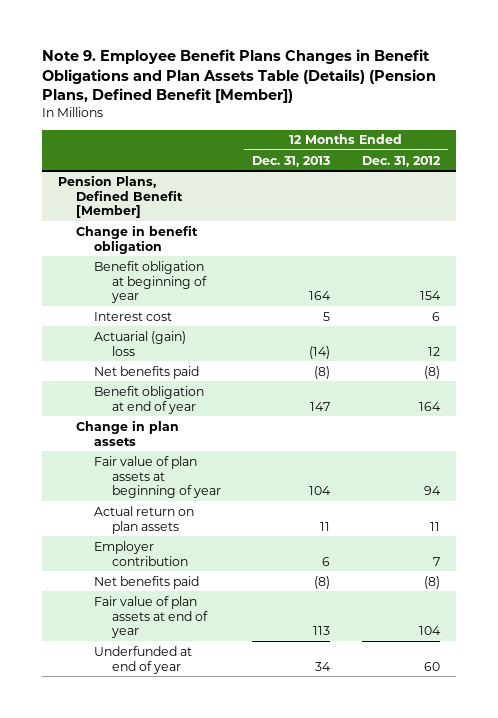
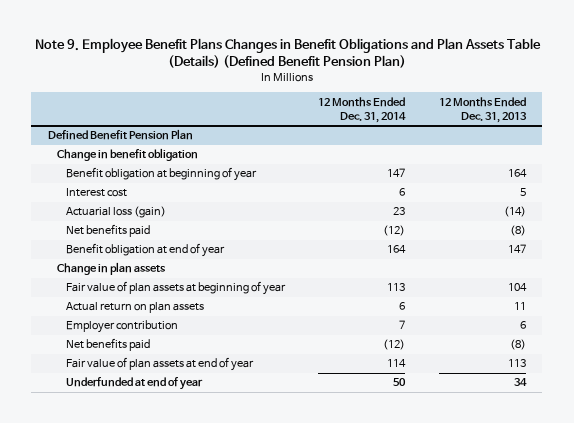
[41,49,436,104] Note 9. Employee Benefit Plans Changes in Benefit Obligations and Plan Assets Table (Details) (Pension Plans, Defined Benefit [Member]) -> [34,37,541,69] Note 9. Employee Benefit Plans Changes in Benefit Obligations and Plan Assets Table (Details) (Defined Benefit Pension Plan)
[362,155,442,167] Dec. 31, 2012 -> none
none -> [318,96,407,124] 12 Months Ended Dec. 31, 2014
[57,174,183,219] Pension Plans, Defined Benefit [Member] -> [48,129,194,141] Defined Benefit Pension Plan
[93,330,186,356] Actuarial (gain) loss -> [65,206,166,219] Actuarial loss (gain)

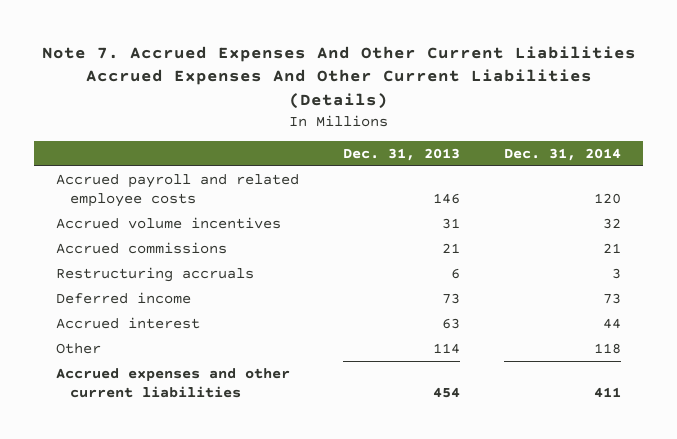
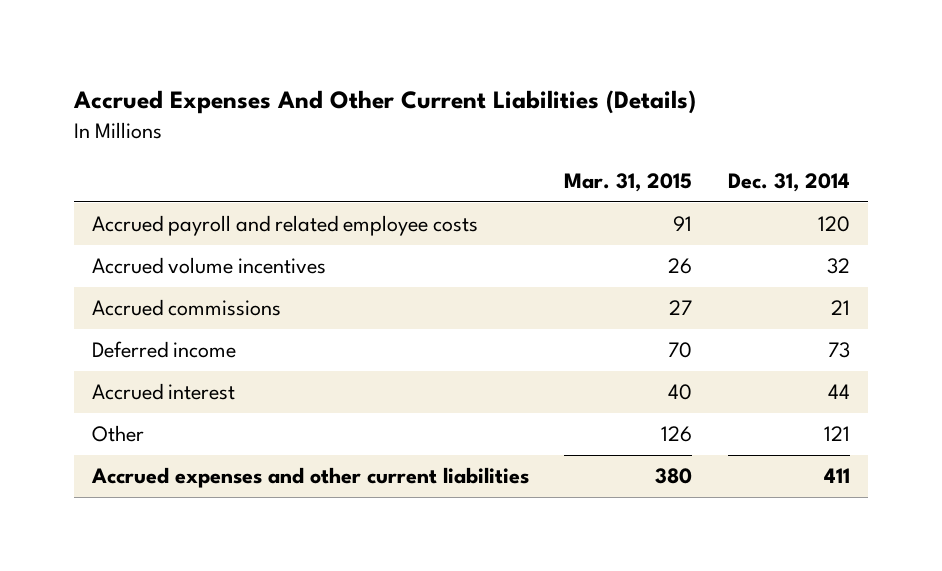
[41,45,636,110] Note 7. Accrued Expenses And Other Current Liabilities Accrued Expenses And Other Current Liabilities (Details) -> [73,90,697,115] Accrued Expenses And Other Current Liabilities (Details)
[343,147,461,161] Dec. 31, 2013 -> none
none -> [564,173,693,193] Mar. 31, 2015
[56,266,255,282] Restructuring accruals -> none
[594,342,622,354] 118 -> [823,426,850,442] 121

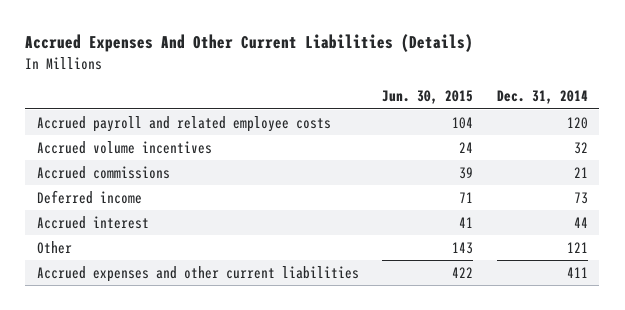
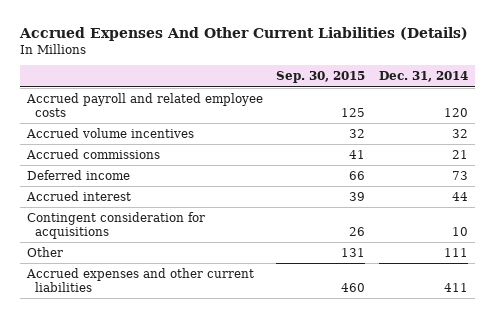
[382,90,474,105] Jun. 30, 2015 -> none
none -> [276,71,366,84] Sep. 30, 2015
none -> [26,211,205,239] Contingent consideration for acquisitions
[566,241,588,253] 121 -> [443,247,468,257] 111

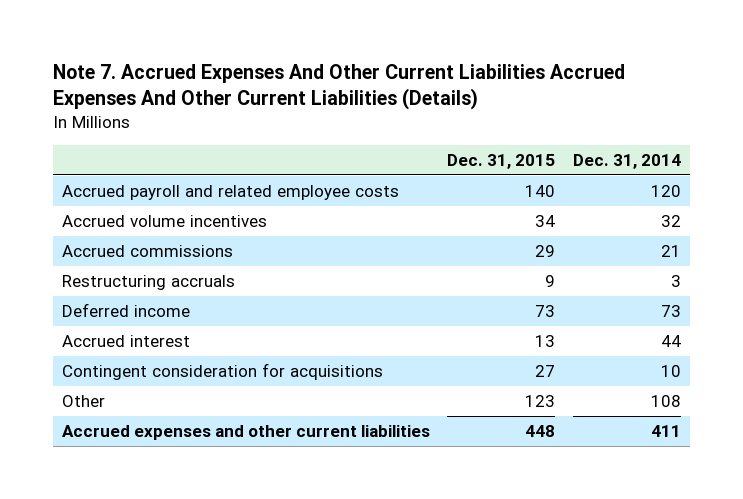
[19,27,469,42] Accrued Expenses And Other Current Liabilities (Details) -> [52,63,625,111] Note 7. Accrued Expenses And Other Current Liabilities Accrued Expenses And Other Current Liabilities (Details)
[276,71,366,84] Sep. 30, 2015 -> none
none -> [447,153,556,169] Dec. 31, 2015
none -> [61,274,235,290] Restructuring accruals
[443,247,468,257] 111 -> [651,394,682,407] 108

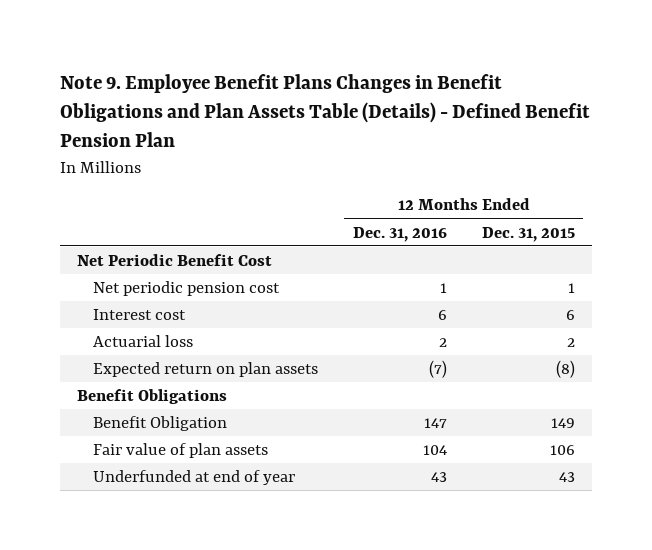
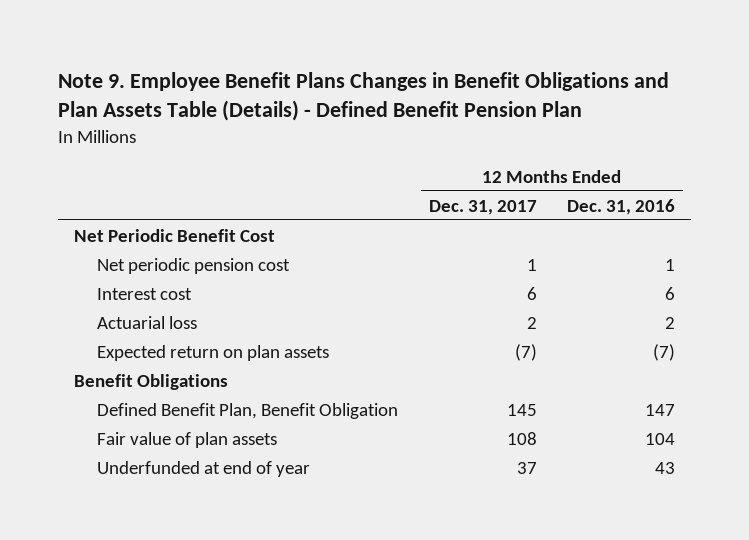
[481,226,575,242] Dec. 31, 2015 -> none
none -> [428,199,537,215] Dec. 31, 2017
[93,415,228,431] Benefit Obligation -> [96,402,398,419] Defined Benefit Plan, Benefit Obligation

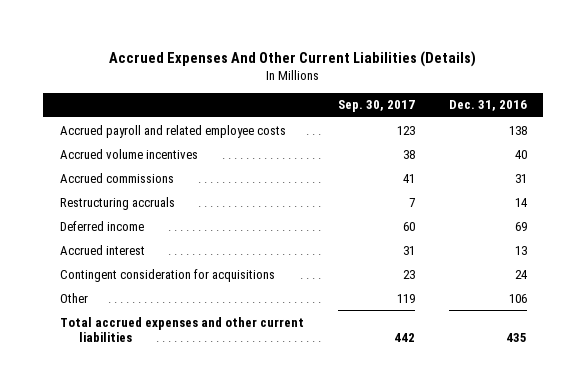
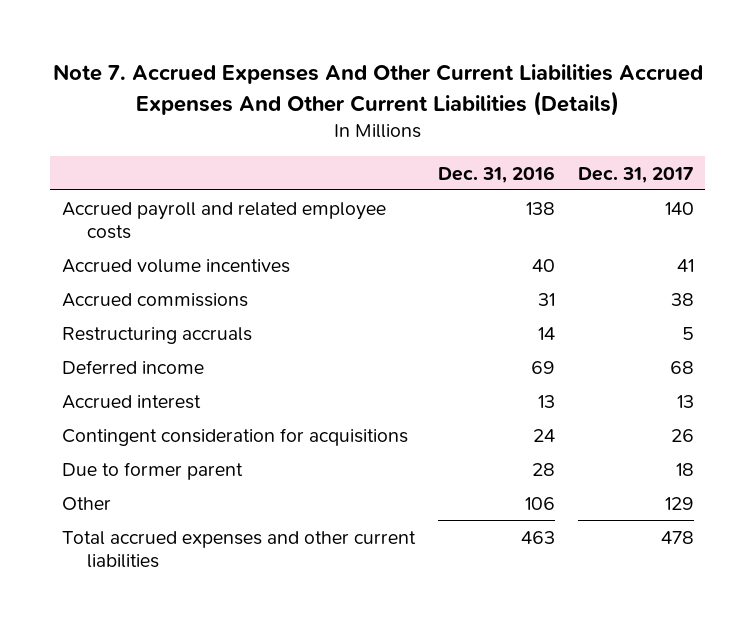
[109,50,477,67] Accrued Expenses And Other Current Liabilities (Details) -> [52,64,703,116] Note 7. Accrued Expenses And Other Current Liabilities Accrued Expenses And Other Current Liabilities (Details)
[337,100,415,113] Sep. 30, 2017 -> none
none -> [577,166,694,183] Dec. 31, 2017
none -> [61,461,243,480] Due to former parent
[505,333,527,343] 435 -> [520,530,555,544] 463

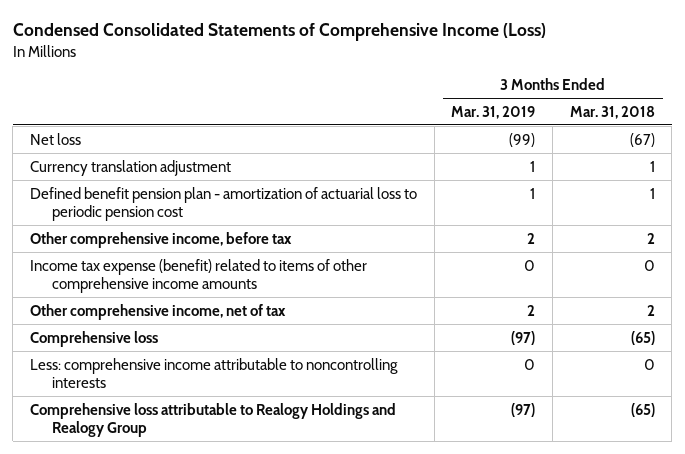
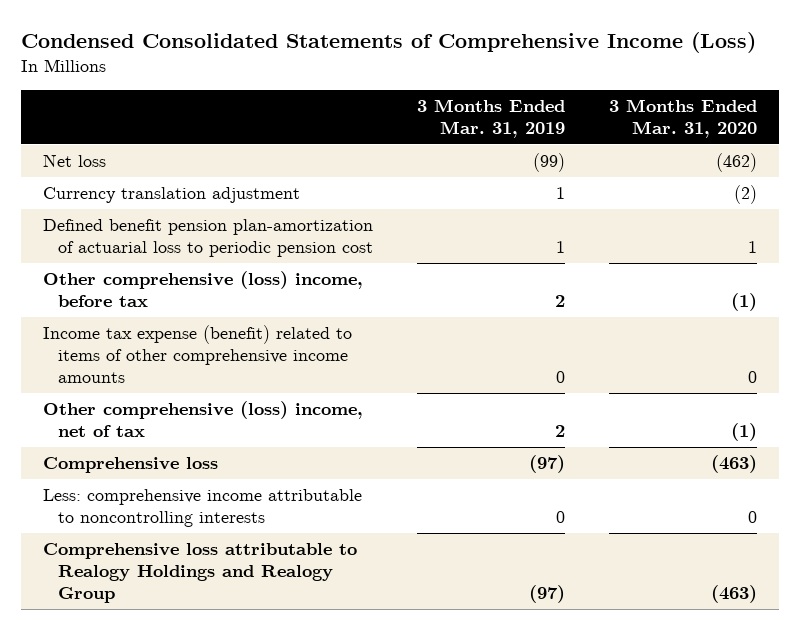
[569,105,655,119] Mar. 31, 2018 -> none
none -> [608,98,757,138] 3 Months Ended Mar. 31, 2020
[29,186,417,222] Defined benefit pension plan - amortization of actuarial loss to periodic pension cost -> [42,219,374,258] Defined benefit pension plan-amortization of actuarial loss to periodic pension cost
[29,231,292,248] Other comprehensive income, before tax -> [42,271,363,308] Other comprehensive (loss) income, before tax
[29,303,286,320] Other comprehensive income, net of tax -> [42,401,363,438] Other comprehensive (loss) income, net of tax

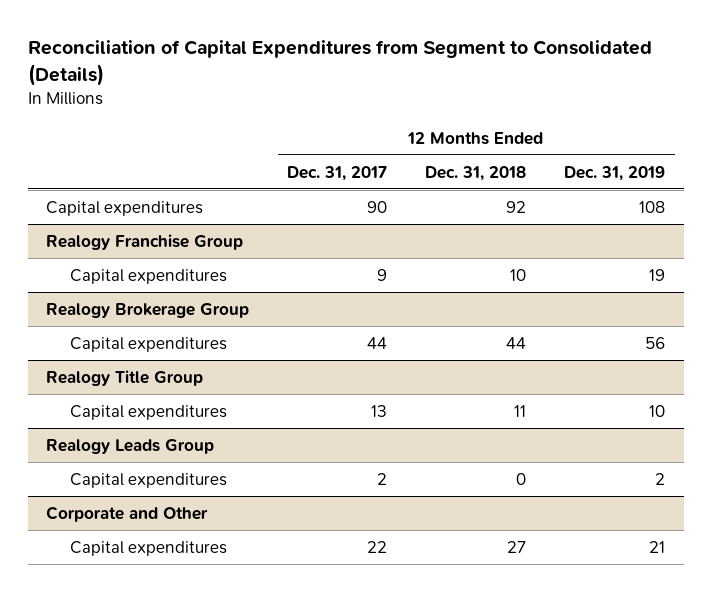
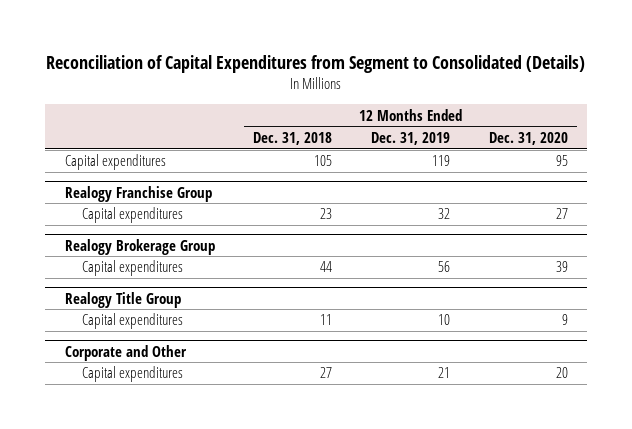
[287,165,388,181] Dec. 31, 2017 -> none
none -> [488,132,568,146] Dec. 31, 2020
[506,200,527,213] 92 -> [314,155,333,167] 105
[639,200,666,213] 108 -> [432,155,451,167] 119
[510,268,527,281] 10 -> [320,208,333,220] 23
[649,268,666,281] 19 -> [438,208,451,220] 32
[46,438,215,454] Realogy Leads Group -> none
[69,472,227,488] Capital expenditures -> none

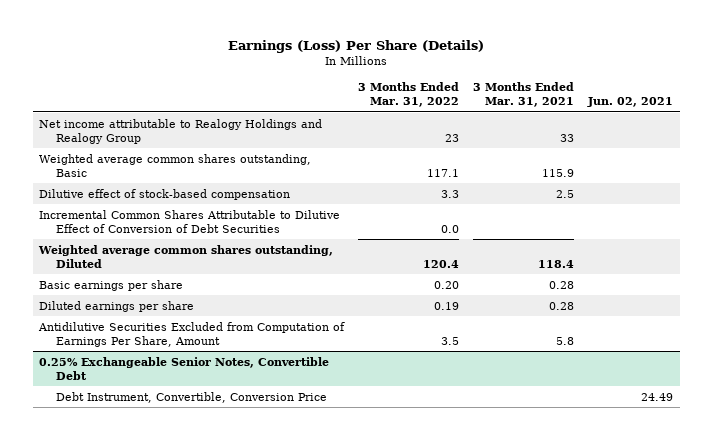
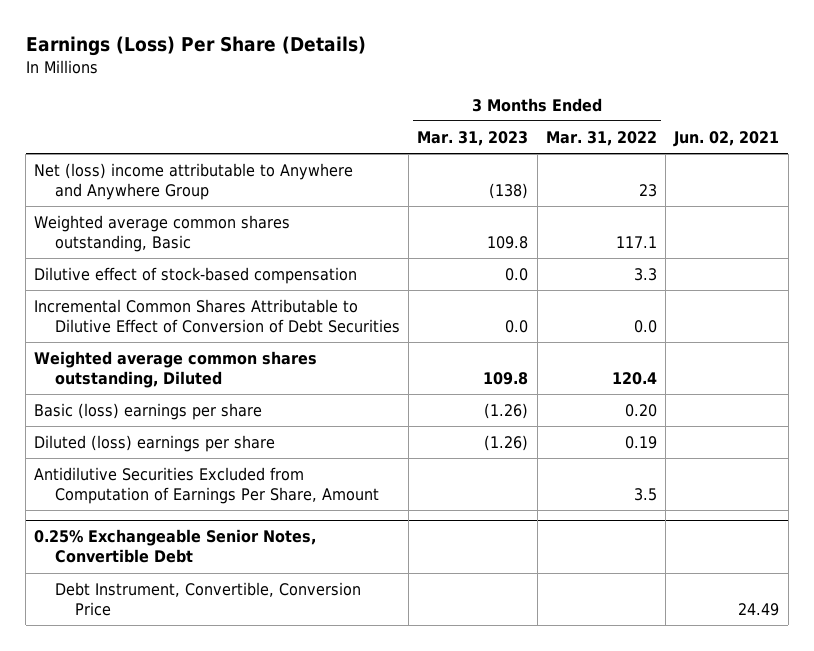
[473,81,575,108] 3 Months Ended Mar. 31, 2021 -> none
none -> [417,130,529,146] Mar. 31, 2023
[39,118,323,144] Net income attributable to Realogy Holdings and Realogy Group -> [34,163,354,201] Net (loss) income attributable to Anywhere and Anywhere Group
[39,279,184,291] Basic earnings per share -> [34,403,263,421] Basic (loss) earnings per share
[39,300,195,312] Diluted earnings per share -> [34,435,276,453] Diluted (loss) earnings per share

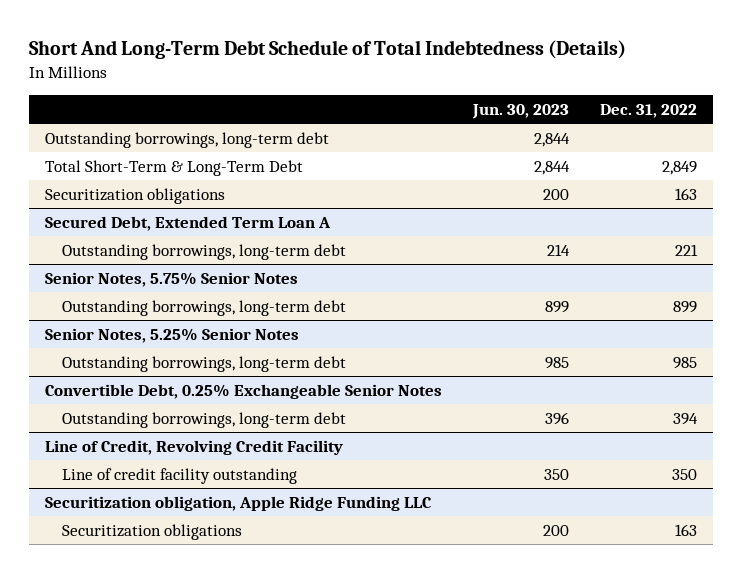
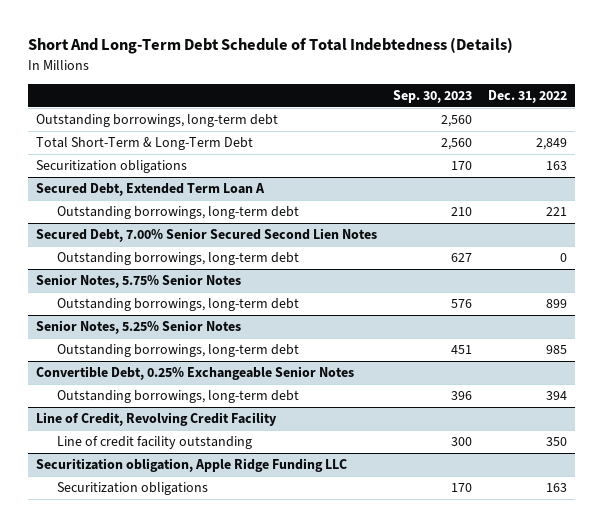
[471,104,569,120] Jun. 30, 2023 -> none
none -> [393,89,473,103] Sep. 30, 2023
none -> [36,228,378,243] Secured Debt, 7.00% Senior Secured Second Lien Notes
none -> [57,252,300,266] Outstanding borrowings, long-term debt

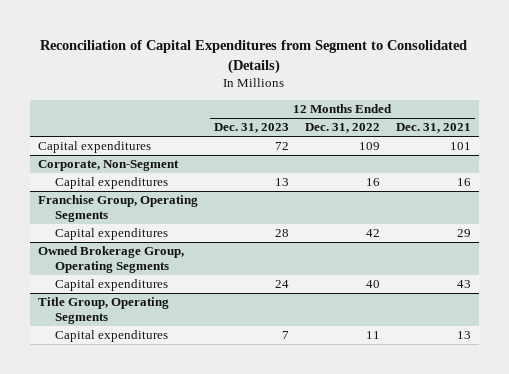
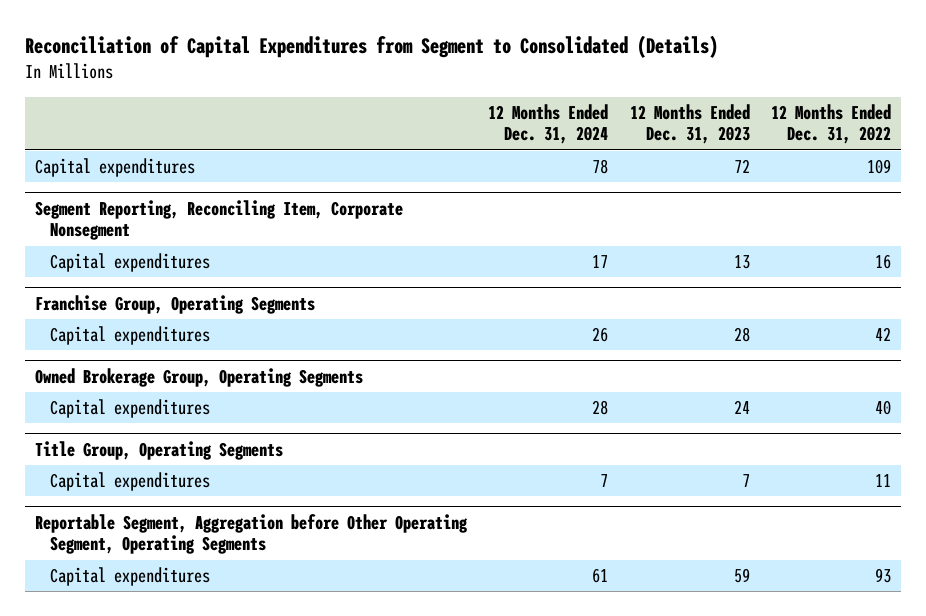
[395,123,471,134] Dec. 31, 2021 -> none
none -> [488,103,609,145] 12 Months Ended Dec. 31, 2024
[37,160,179,172] Corporate, Non-Segment -> [35,199,404,241] Segment Reporting, Reconciling Item, Corporate Nonsegment
none -> [35,513,469,555] Reportable Segment, Aggregation before Other Operating Segment, Operating Segments
none -> [50,567,211,587] Capital expenditures

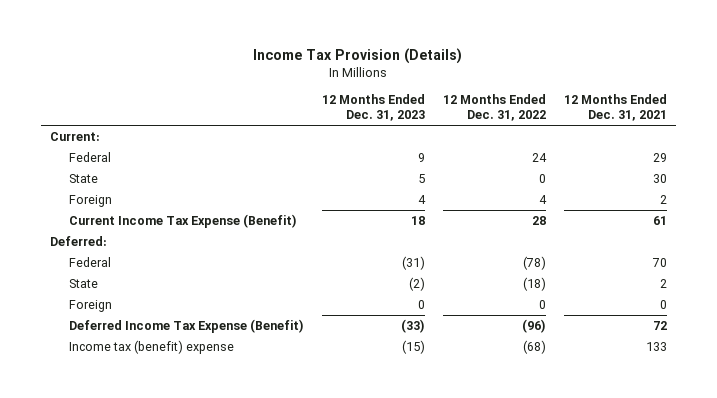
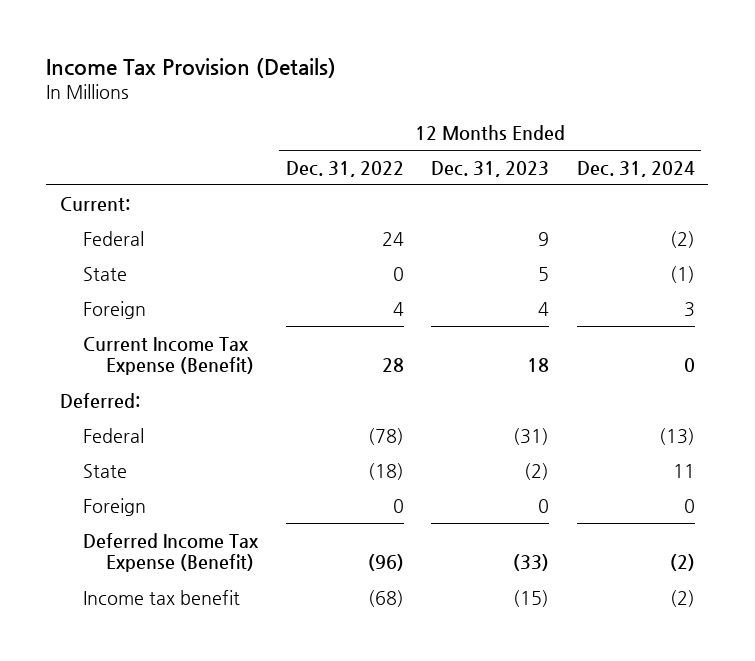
[564,93,668,122] 12 Months Ended Dec. 31, 2021 -> none
none -> [576,160,695,177] Dec. 31, 2024
[69,340,235,355] Income tax (benefit) expense -> [83,589,241,605] Income tax benefit

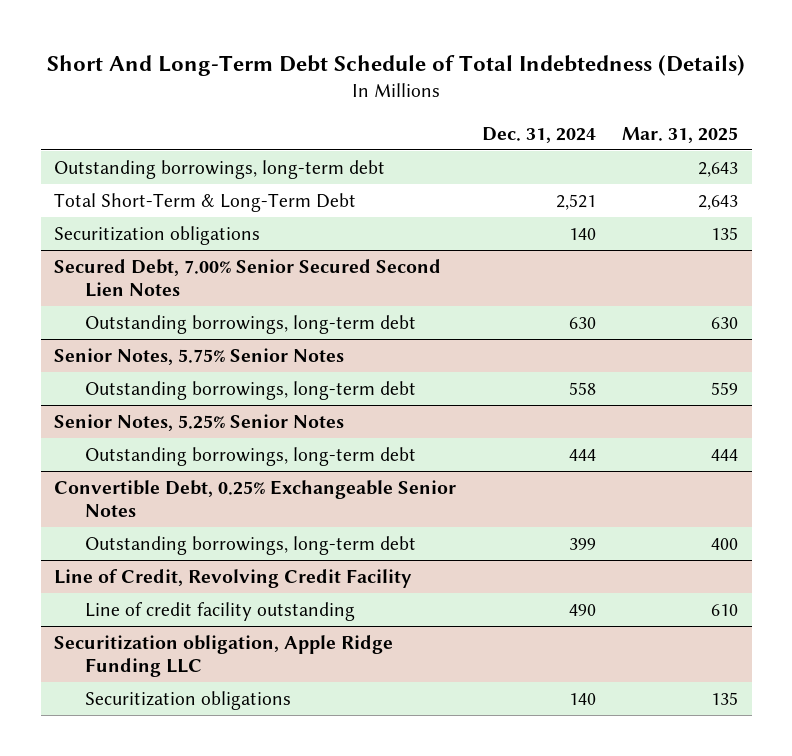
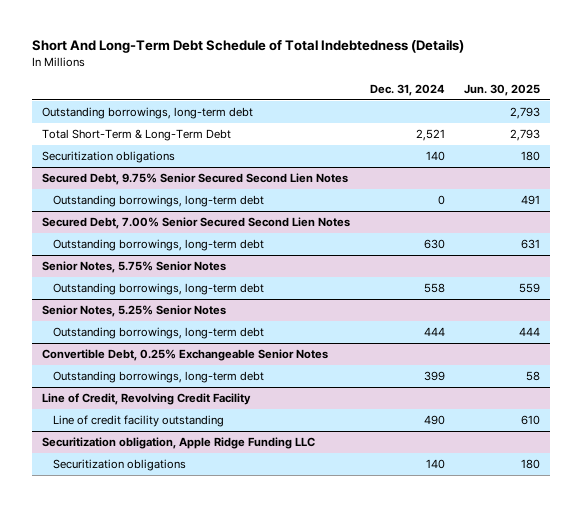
[622,126,739,143] Mar. 31, 2025 -> none
none -> [464,83,541,96] Jun. 30, 2025
none -> [41,173,348,186] Secured Debt, 9.75% Senior Secured Second Lien Notes
none -> [52,195,264,208] Outstanding borrowings, long-term debt

